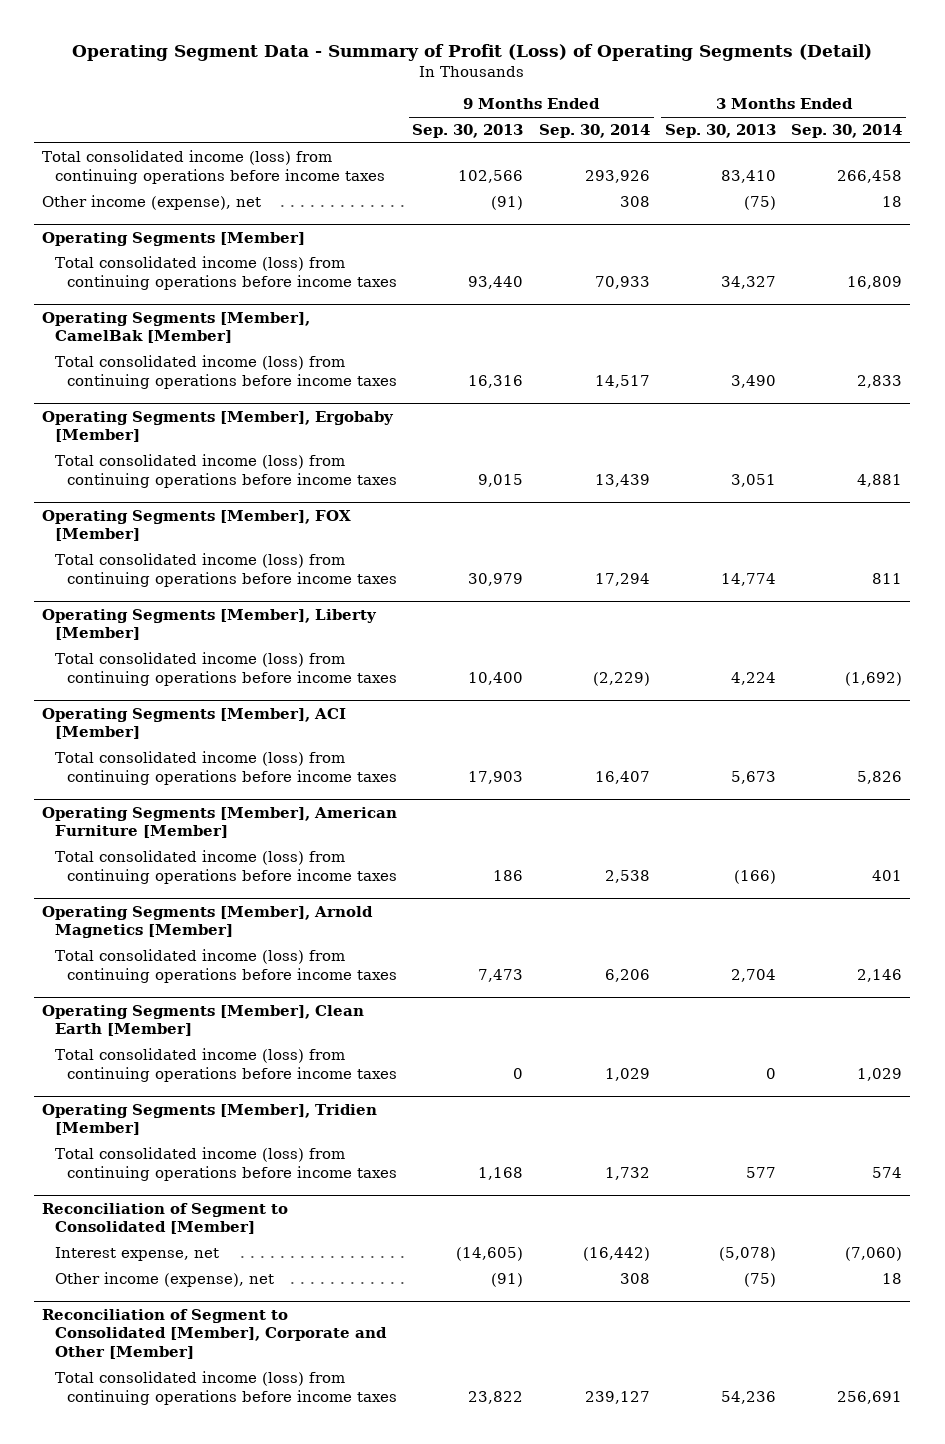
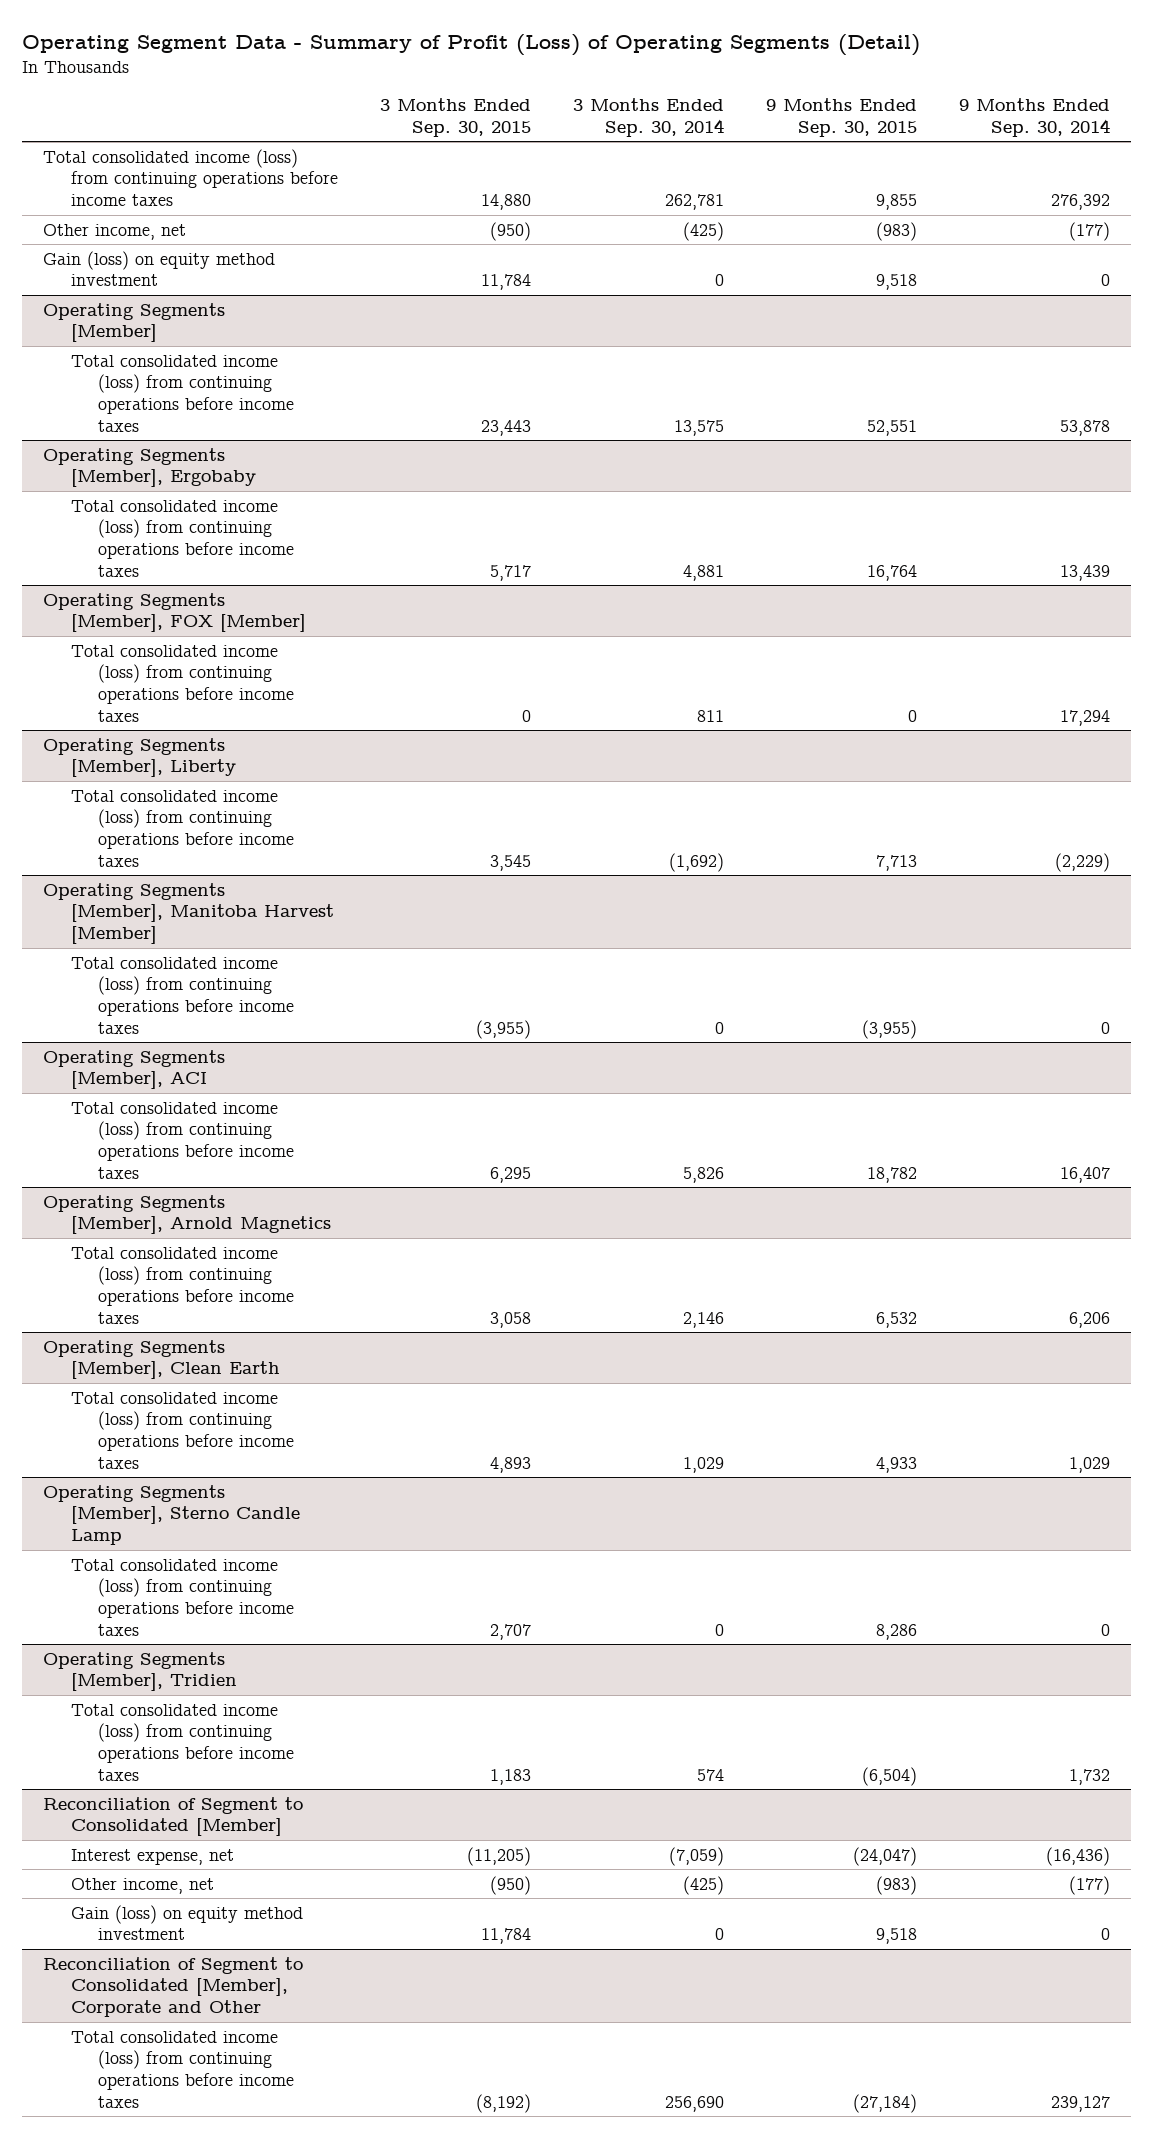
[412,124,524,139] Sep. 30, 2013 -> none
[665,124,777,139] Sep. 30, 2013 -> none
none -> [379,98,531,137] 3 Months Ended Sep. 30, 2015
none -> [765,98,917,137] 9 Months Ended Sep. 30, 2015
[584,170,650,184] 293,926 -> [1050,194,1110,211] 276,392
[837,170,903,184] 266,458 -> [664,194,724,211] 262,781
[42,195,262,211] Other income (expense), net -> [42,223,186,240] Other income, net
[619,196,650,208] 308 -> [1068,221,1110,241] (177)
[882,196,903,208] 18 -> [682,221,724,241] (425)
none -> [42,250,275,287] Gain (loss) on equity method investment
[42,311,311,344] Operating Segments [Member], CamelBak [Member] -> none
[54,355,397,390] Total consolidated income (loss) from continuing operations before income taxes -> none
[594,276,650,290] 70,933 -> [1059,419,1110,436] 53,878
[847,276,903,290] 16,809 -> [673,419,724,436] 13,575
[42,410,395,443] Operating Segments [Member], Ergobaby [Member] -> [42,447,256,488] Operating Segments [Member], Ergobaby
[42,608,378,641] Operating Segments [Member], Liberty [Member] -> [42,737,236,778] Operating Segments [Member], Liberty
none -> [42,882,334,945] Operating Segments [Member], Manitoba Harvest [Member]
none -> [70,956,295,1034] Total consolidated income (loss) from continuing operations before income taxes
[42,707,347,740] Operating Segments [Member], ACI [Member] -> [42,1049,225,1090] Operating Segments [Member], ACI
[42,806,398,839] Operating Segments [Member], American Furniture [Member] -> none
[54,850,397,885] Total consolidated income (loss) from continuing operations before income taxes -> none
[42,905,374,939] Operating Segments [Member], Arnold Magnetics [Member] -> [42,1194,331,1235] Operating Segments [Member], Arnold Magnetics
[42,1004,365,1037] Operating Segments [Member], Clean Earth [Member] -> [42,1339,280,1380] Operating Segments [Member], Clean Earth
none -> [42,1484,300,1546] Operating Segments [Member], Sterno Candle Lamp
none -> [70,1558,295,1636] Total consolidated income (loss) from continuing operations before income taxes
[42,1103,378,1136] Operating Segments [Member], Tridien [Member] -> [42,1651,237,1692] Operating Segments [Member], Tridien
[582,1247,650,1262] (16,442) -> [1045,1846,1110,1866] (16,436)
[845,1247,903,1262] (7,060) -> [668,1846,724,1866] (7,059)
[54,1272,274,1288] Other income (expense), net -> [70,1877,214,1894] Other income, net
[619,1273,650,1285] 308 -> [1068,1875,1110,1895] (177)
[882,1273,903,1285] 18 -> [682,1875,724,1895] (425)
none -> [70,1904,303,1941] Gain (loss) on equity method investment
[42,1308,387,1360] Reconciliation of Segment to Consolidated [Member], Corporate and Other [Member] -> [42,1956,303,2018] Reconciliation of Segment to Consolidated [Member], Corporate and Other
[837,1391,903,1405] 256,691 -> [664,2095,724,2112] 256,690

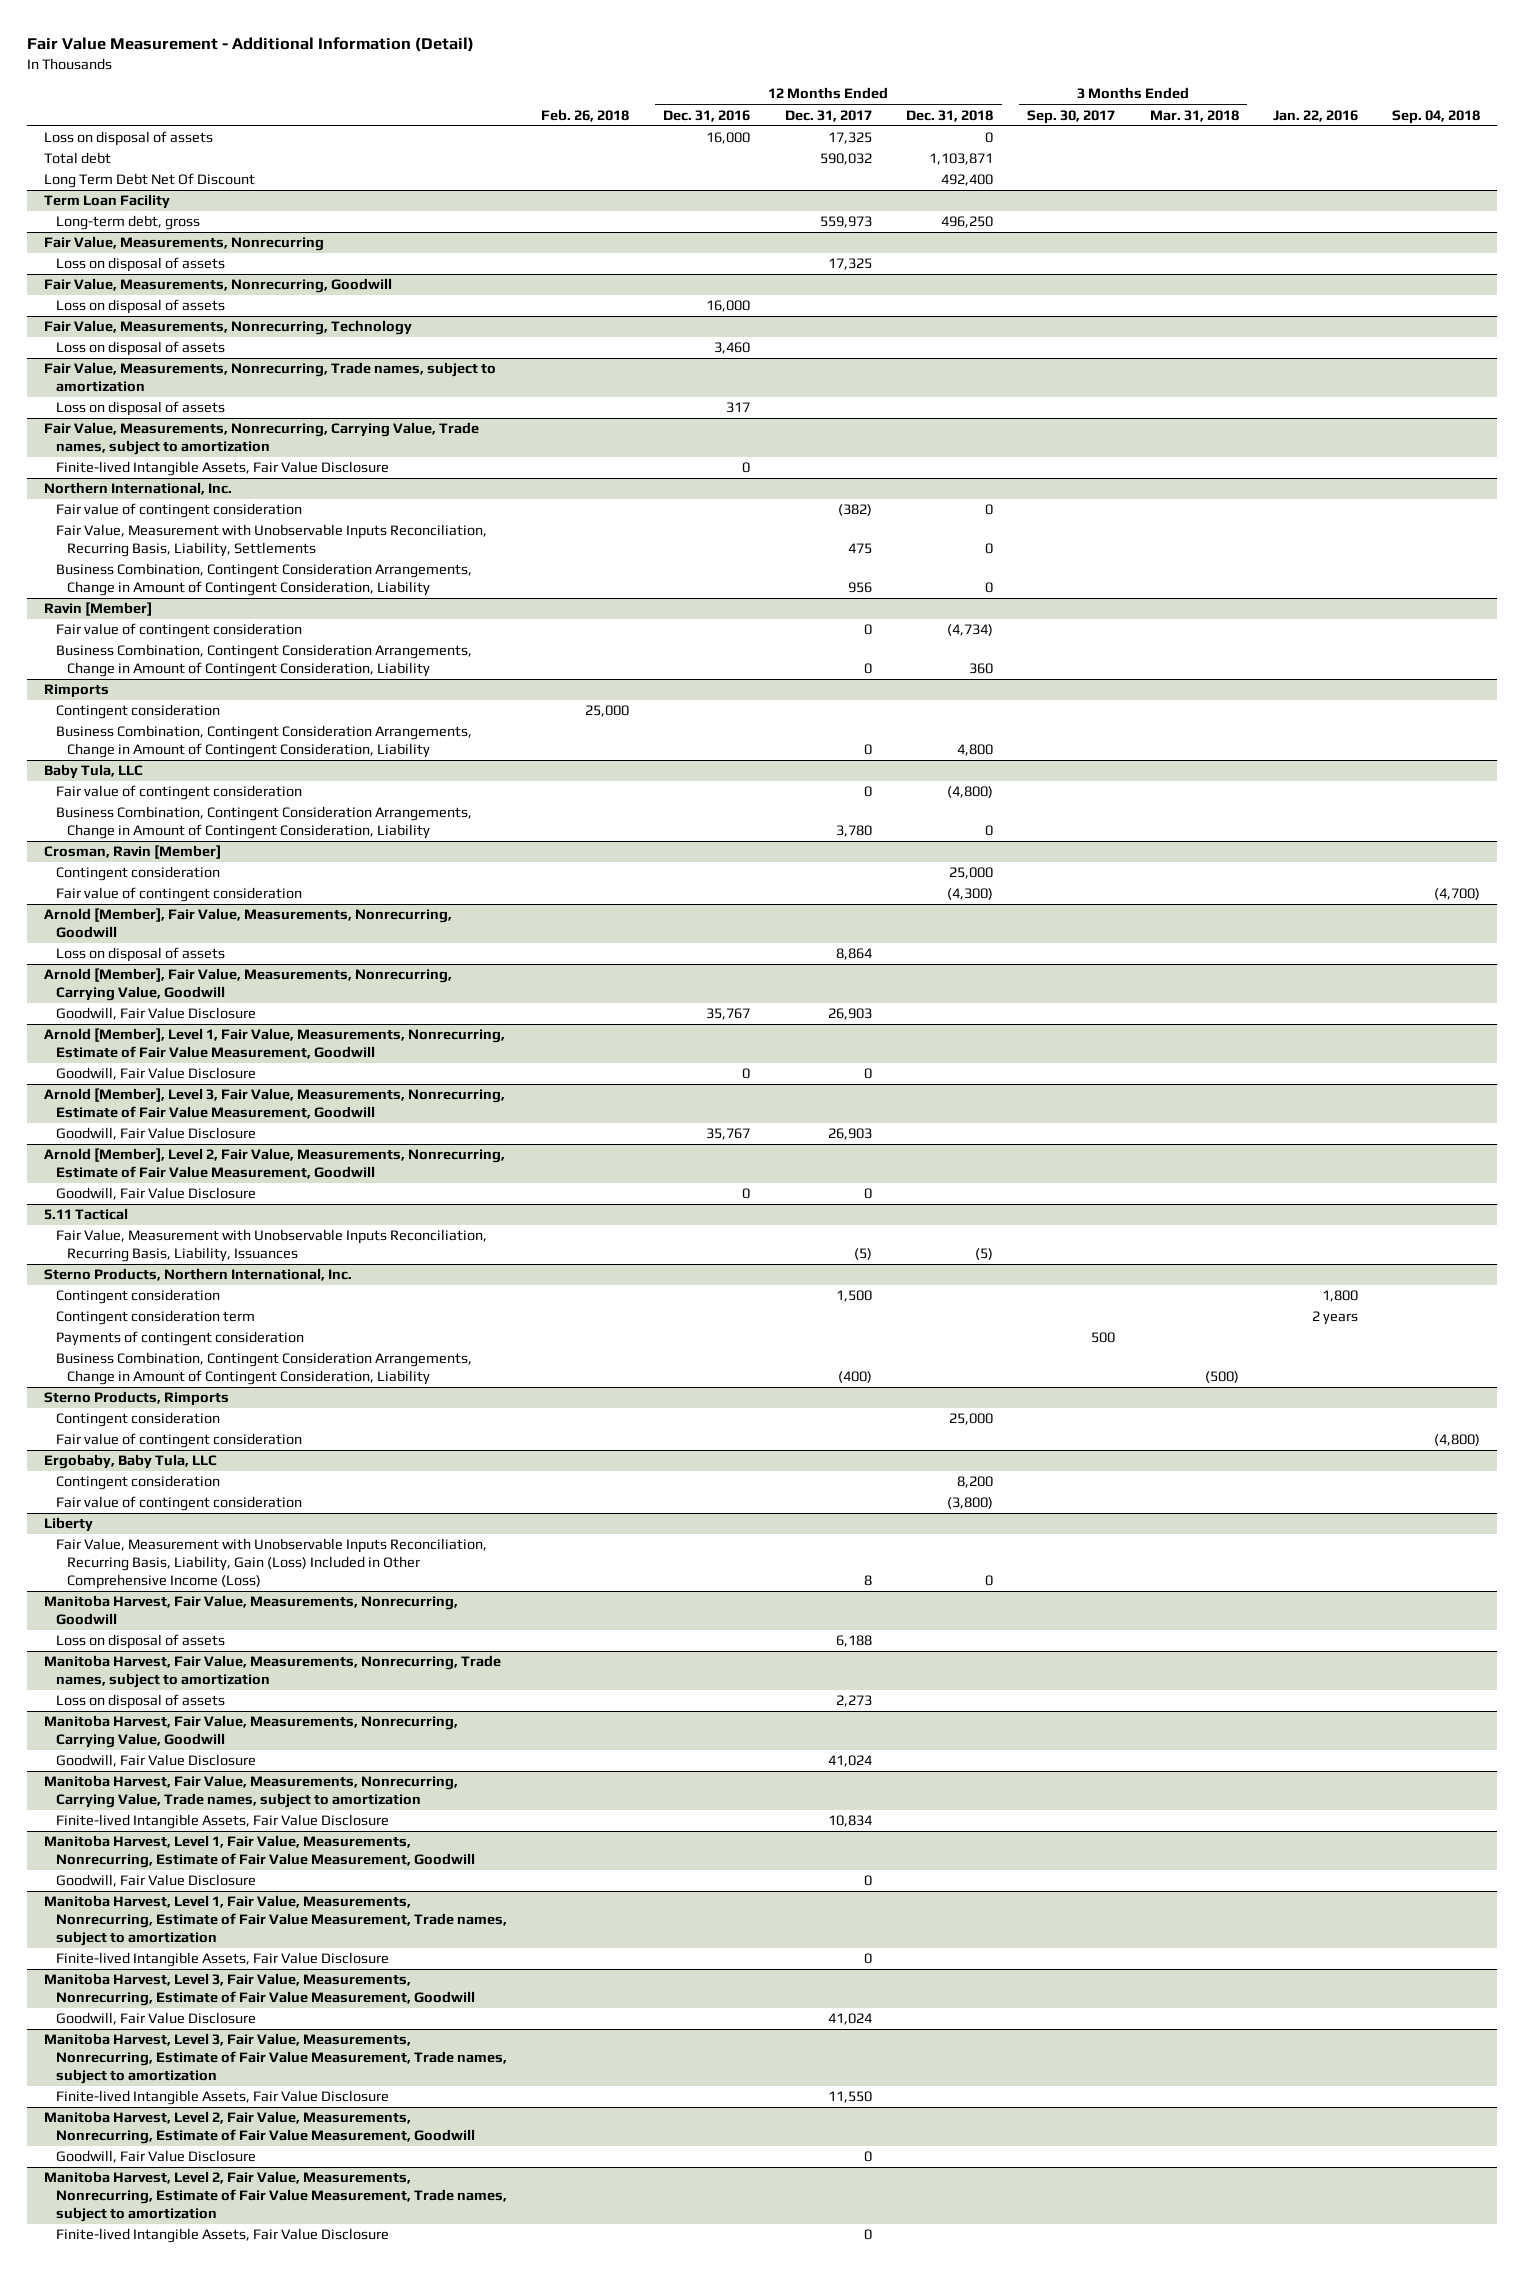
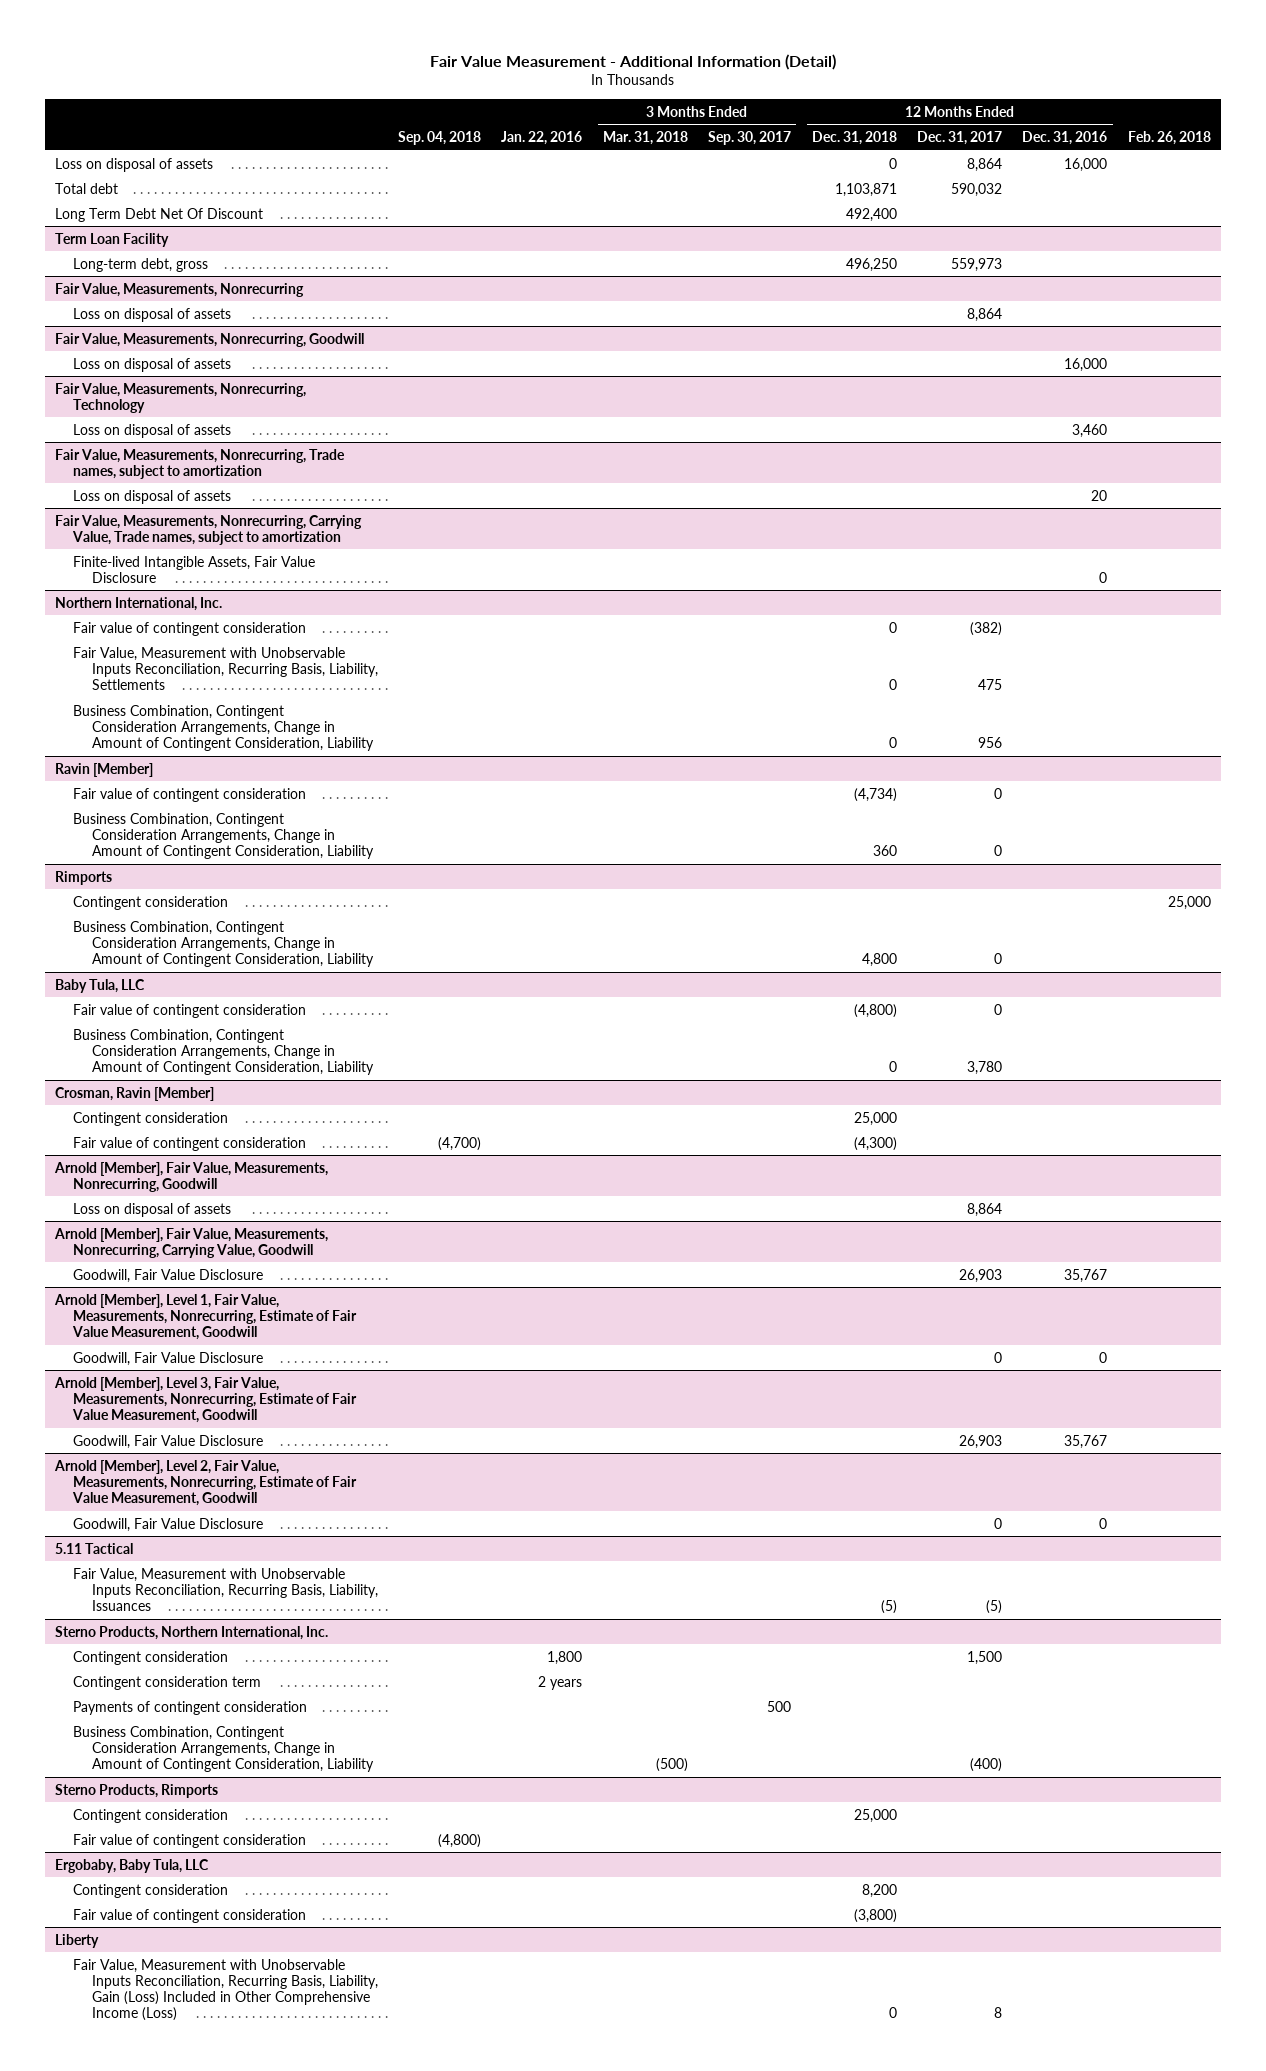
[827,132,872,145] 17,325 -> [967,157,1003,172] 8,864
[827,258,872,271] 17,325 -> [967,307,1003,322] 8,864
[726,402,751,414] 317 -> [1091,489,1108,501] 20
[44,1595,459,1625] Manitoba Harvest, Fair Value, Measurements, Nonrecurring, Goodwill -> none
[55,1634,225,1650] Loss on disposal of assets -> none
[44,1655,502,1688] Manitoba Harvest, Fair Value, Measurements, Nonrecurring, Trade names, subject to amortization -> none
[55,1694,225,1710] Loss on disposal of assets -> none
[44,1715,459,1748] Manitoba Harvest, Fair Value, Measurements, Nonrecurring, Carrying Value, Goodwill -> none
[55,1754,256,1768] Goodwill, Fair Value Disclosure -> none
[44,1775,459,1808] Manitoba Harvest, Fair Value, Measurements, Nonrecurring, Carrying Value, Trade names, subject to amortization -> none
[55,1814,389,1830] Finite-lived Intangible Assets, Fair Value Disclosure -> none
[44,1835,475,1868] Manitoba Harvest, Level 1, Fair Value, Measurements, Nonrecurring, Estimate of Fair Value Measurement, Goodwill -> none
[55,1874,256,1888] Goodwill, Fair Value Disclosure -> none
[44,1895,507,1946] Manitoba Harvest, Level 1, Fair Value, Measurements, Nonrecurring, Estimate of Fair Value Measurement, Trade names, subject to amortization -> none
[55,1952,389,1968] Finite-lived Intangible Assets, Fair Value Disclosure -> none
[44,1973,475,2006] Manitoba Harvest, Level 3, Fair Value, Measurements, Nonrecurring, Estimate of Fair Value Measurement, Goodwill -> none
[55,2012,256,2026] Goodwill, Fair Value Disclosure -> none
[44,2033,507,2084] Manitoba Harvest, Level 3, Fair Value, Measurements, Nonrecurring, Estimate of Fair Value Measurement, Trade names, subject to amortization -> none
[55,2090,389,2106] Finite-lived Intangible Assets, Fair Value Disclosure -> none
[44,2111,475,2144] Manitoba Harvest, Level 2, Fair Value, Measurements, Nonrecurring, Estimate of Fair Value Measurement, Goodwill -> none
[55,2150,256,2164] Goodwill, Fair Value Disclosure -> none
[44,2171,507,2222] Manitoba Harvest, Level 2, Fair Value, Measurements, Nonrecurring, Estimate of Fair Value Measurement, Trade names, subject to amortization -> none
[55,2228,389,2244] Finite-lived Intangible Assets, Fair Value Disclosure -> none

